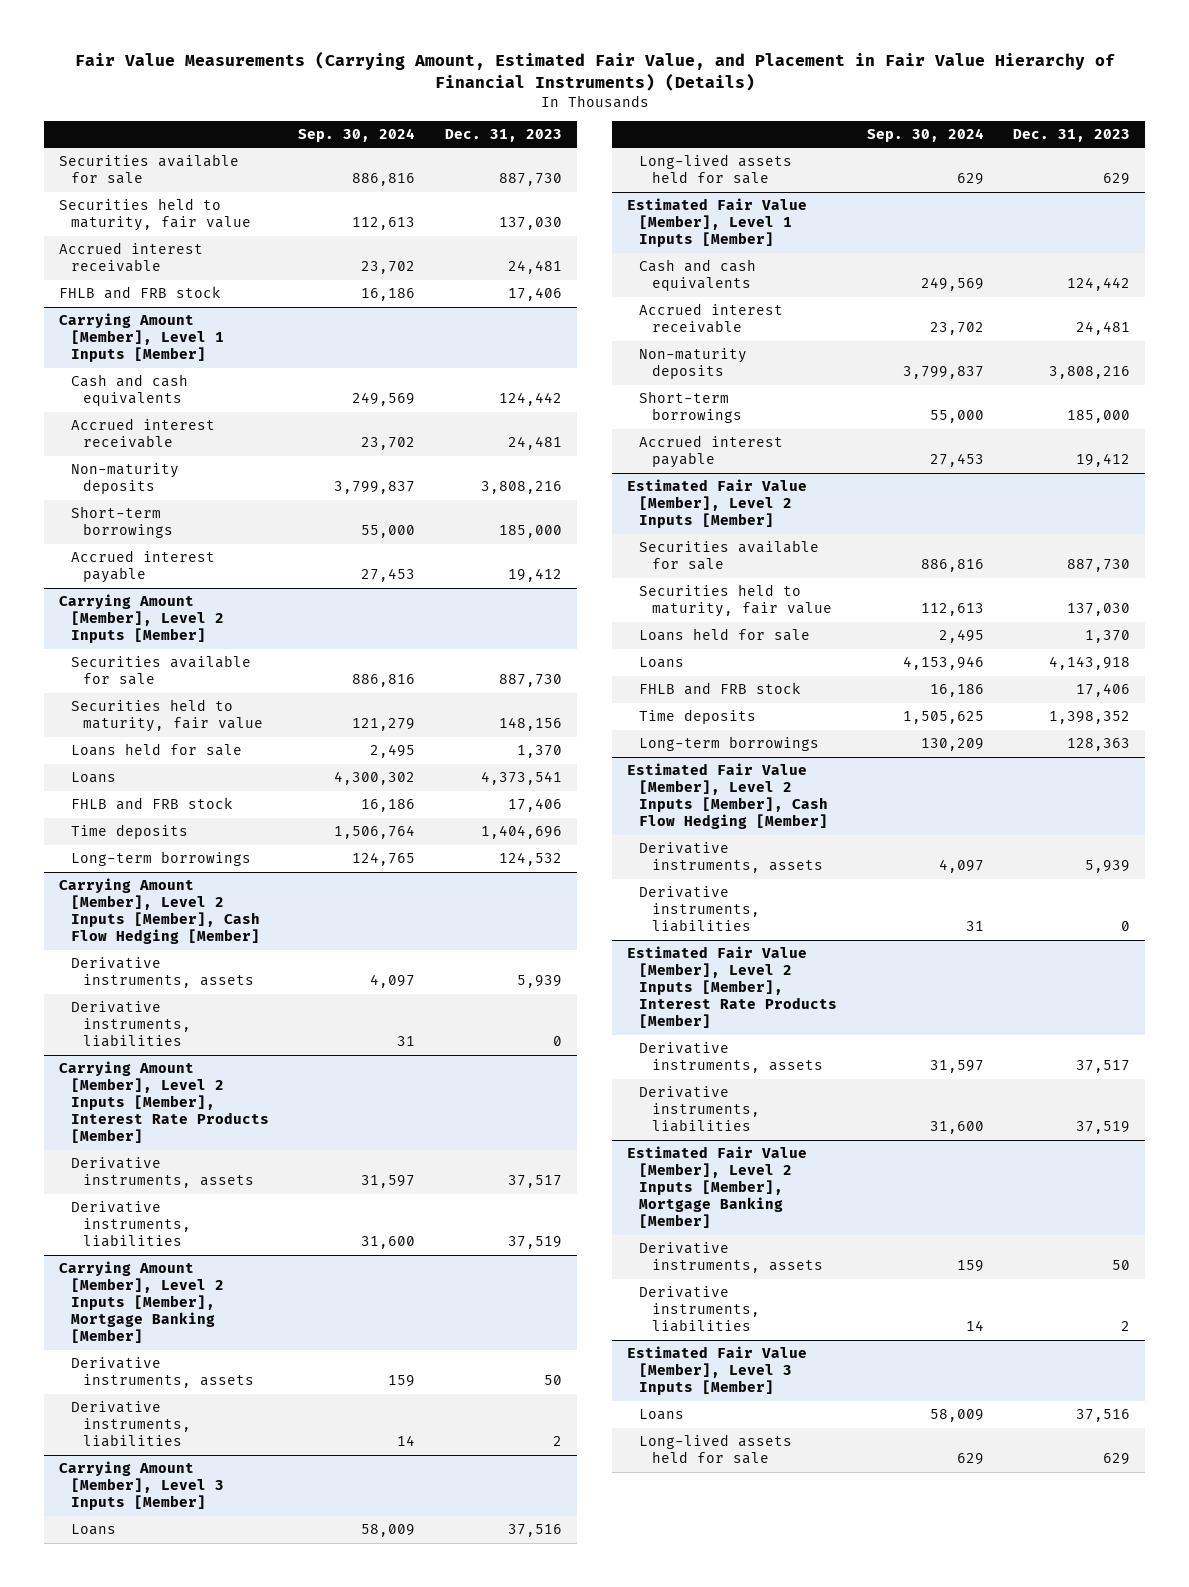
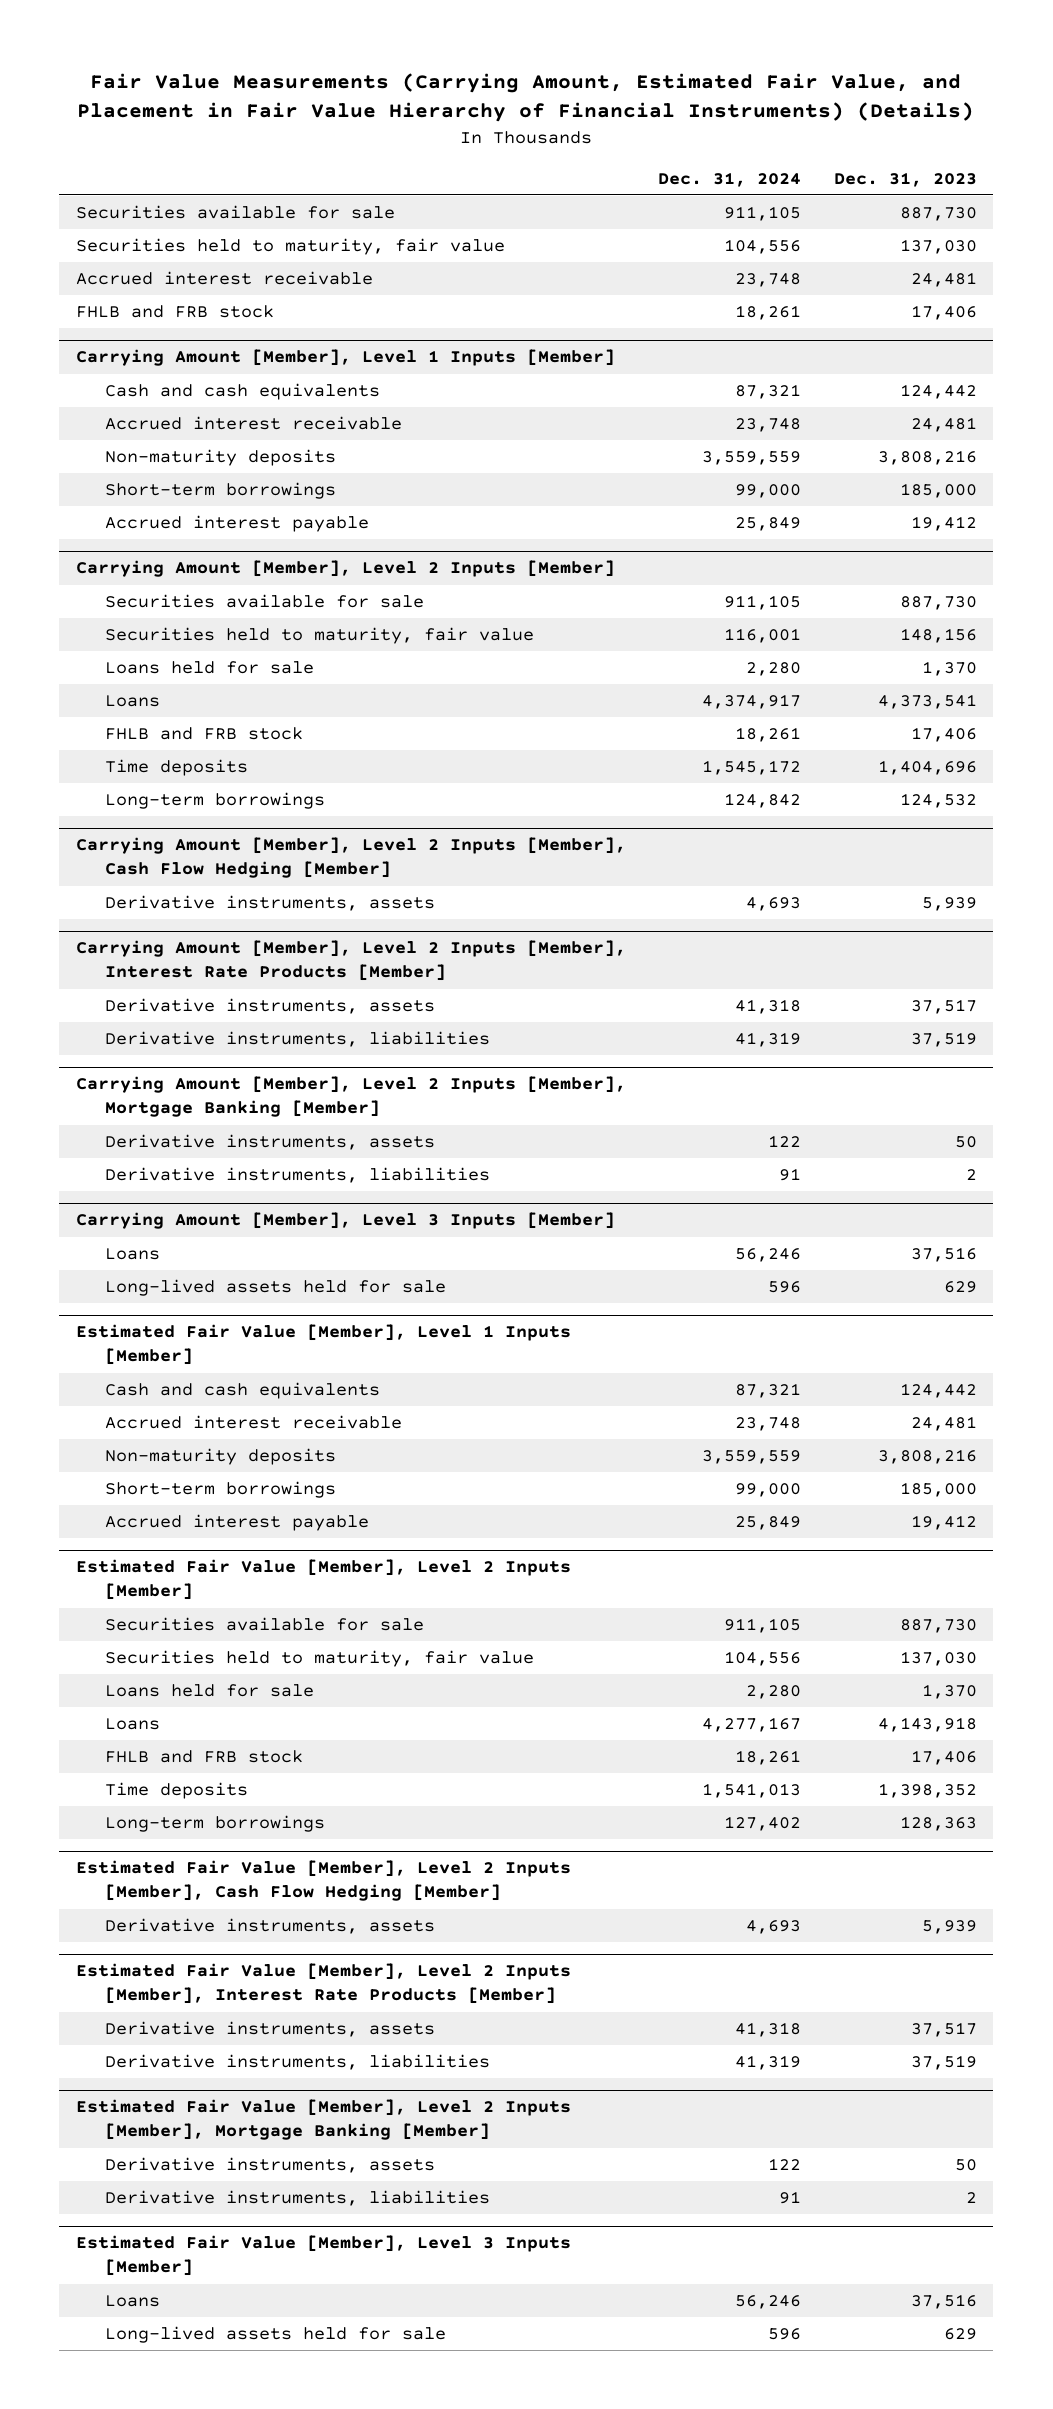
[298,128,416,143] Sep. 30, 2024 -> none
none -> [658,171,802,187] Dec. 31, 2024
[70,1001,192,1048] Derivative instruments, liabilities -> none
[639,886,760,933] Derivative instruments, liabilities -> none

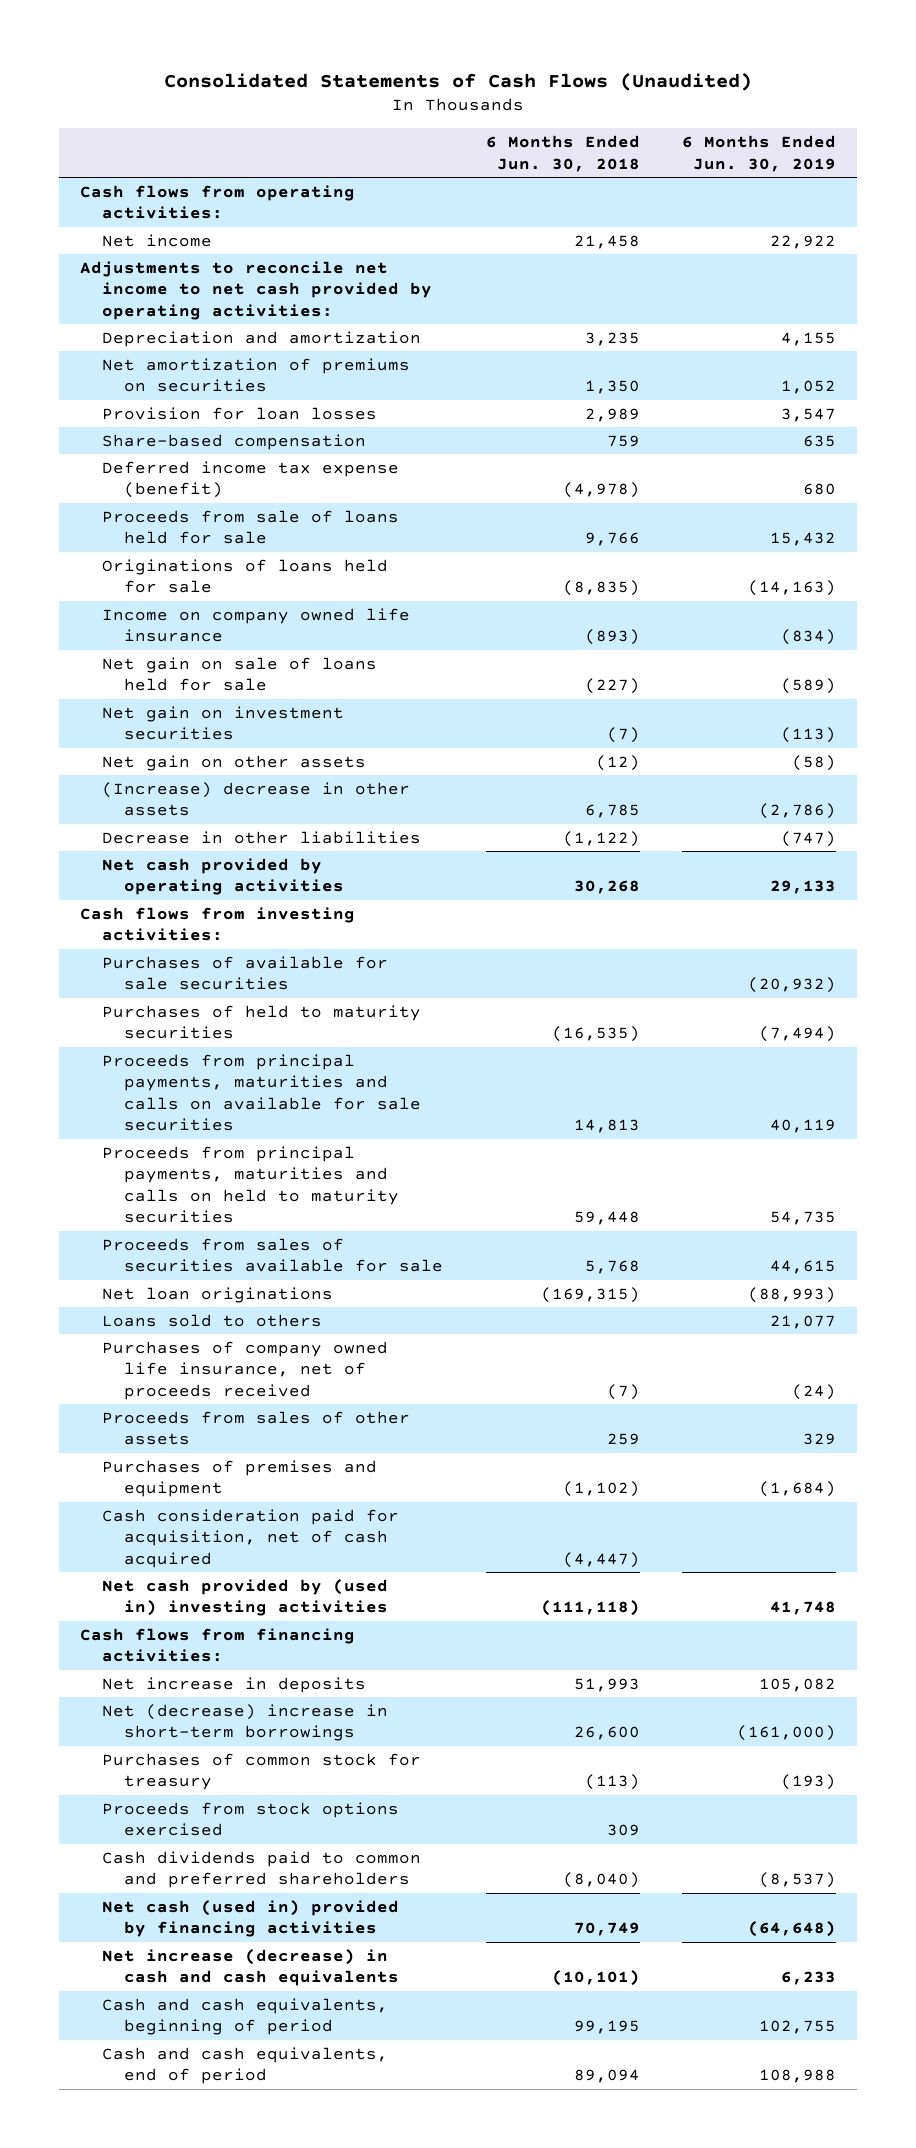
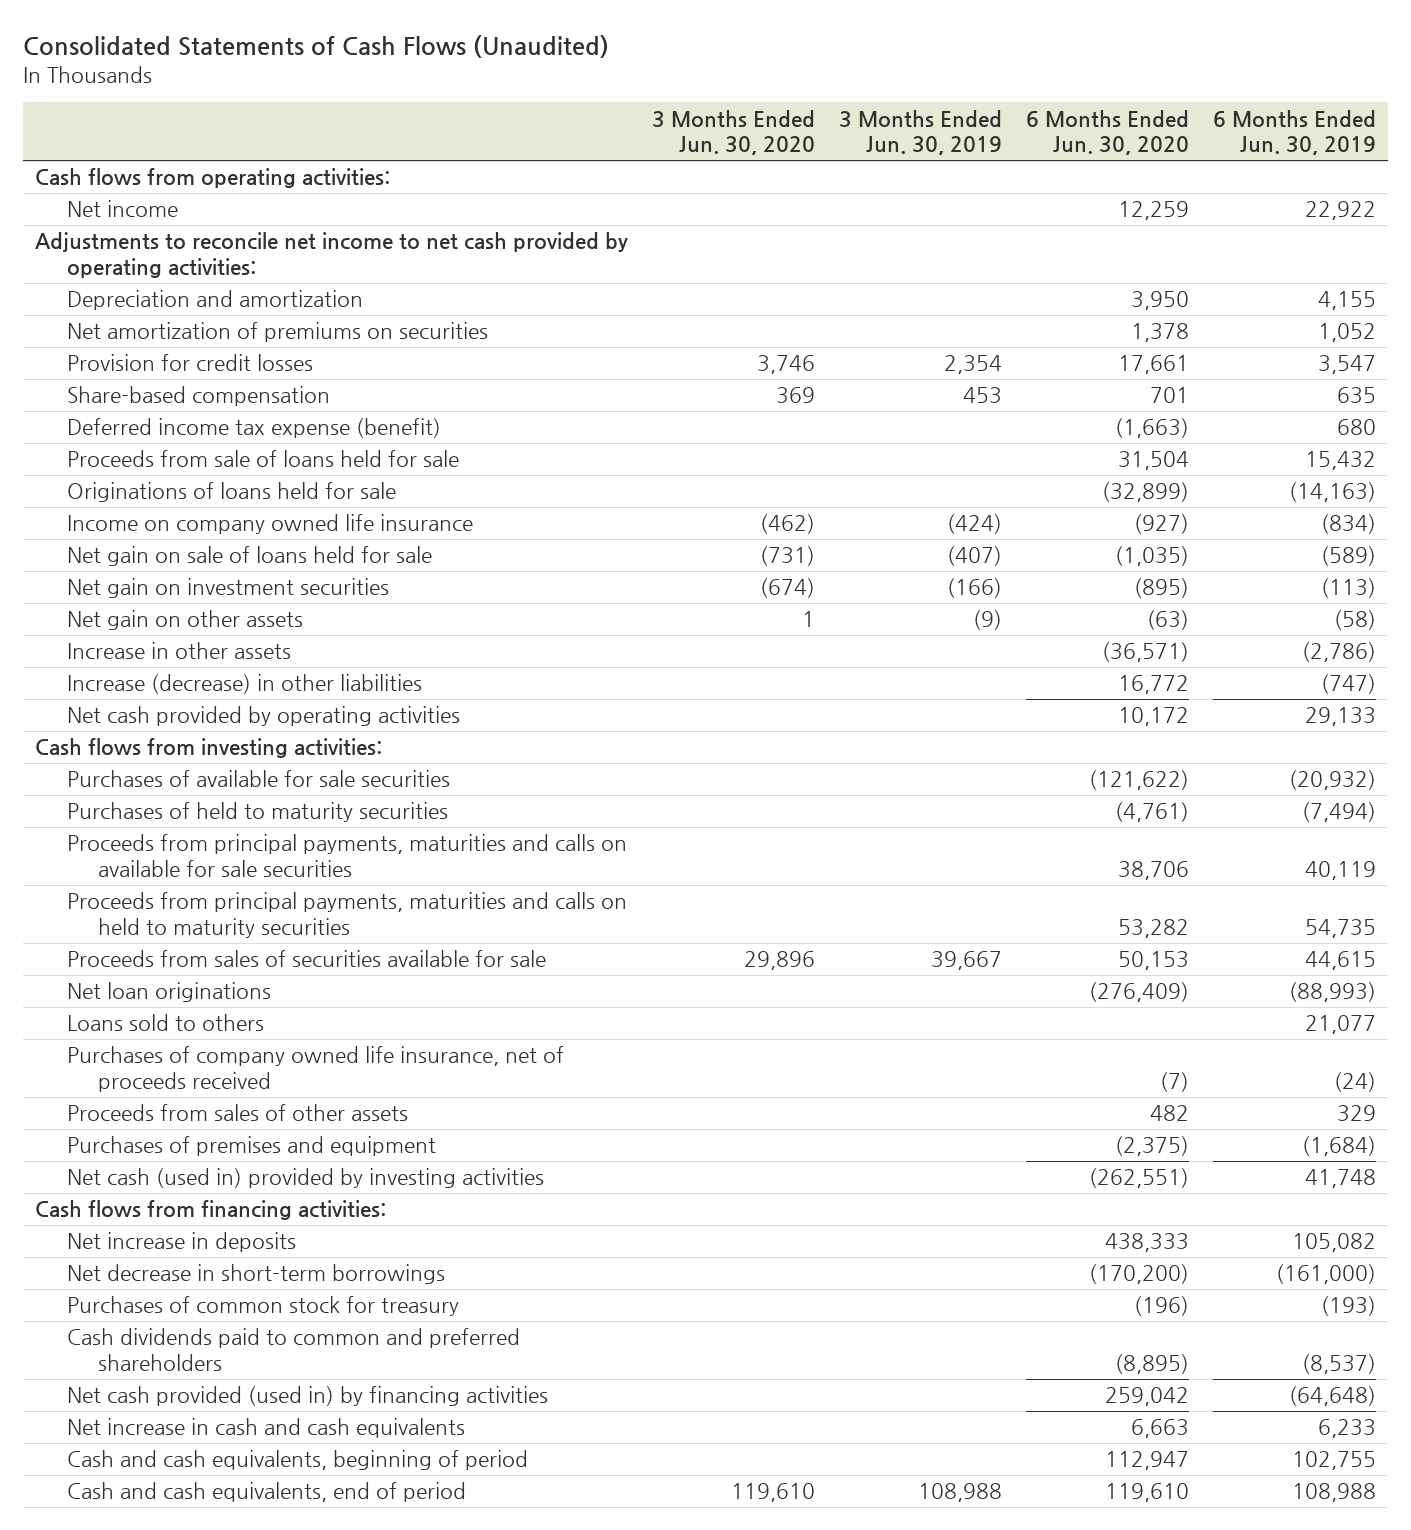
[485,135,640,172] 6 Months Ended Jun. 30, 2018 -> none
none -> [652,109,816,156] 3 Months Ended Jun. 30, 2020
none -> [839,109,1003,156] 3 Months Ended Jun. 30, 2019
none -> [1026,109,1190,156] 6 Months Ended Jun. 30, 2020
[102,406,378,420] Provision for loan losses -> [66,354,313,372] Provision for credit losses
[102,781,411,817] (Increase) decrease in other assets -> [66,642,291,660] Increase in other assets
[102,830,422,844] Decrease in other liabilities -> [66,674,422,695] Increase (decrease) in other liabilities
[102,1508,400,1568] Cash consideration paid for acquisition, net of cash acquired -> none
[102,1578,389,1617] Net cash provided by (used in) investing activities -> [66,1168,544,1189] Net cash (used in) provided by investing activities
[102,1703,389,1742] Net (decrease) increase in short-term borrowings -> [66,1264,445,1285] Net decrease in short-term borrowings
[102,1801,400,1837] Proceeds from stock options exercised -> none
[102,1899,400,1938] Net cash (used in) provided by financing activities -> [66,1386,548,1407] Net cash provided (used in) by financing activities
[102,1948,400,1987] Net increase (decrease) in cash and cash equivalents -> [66,1418,465,1439] Net increase in cash and cash equivalents

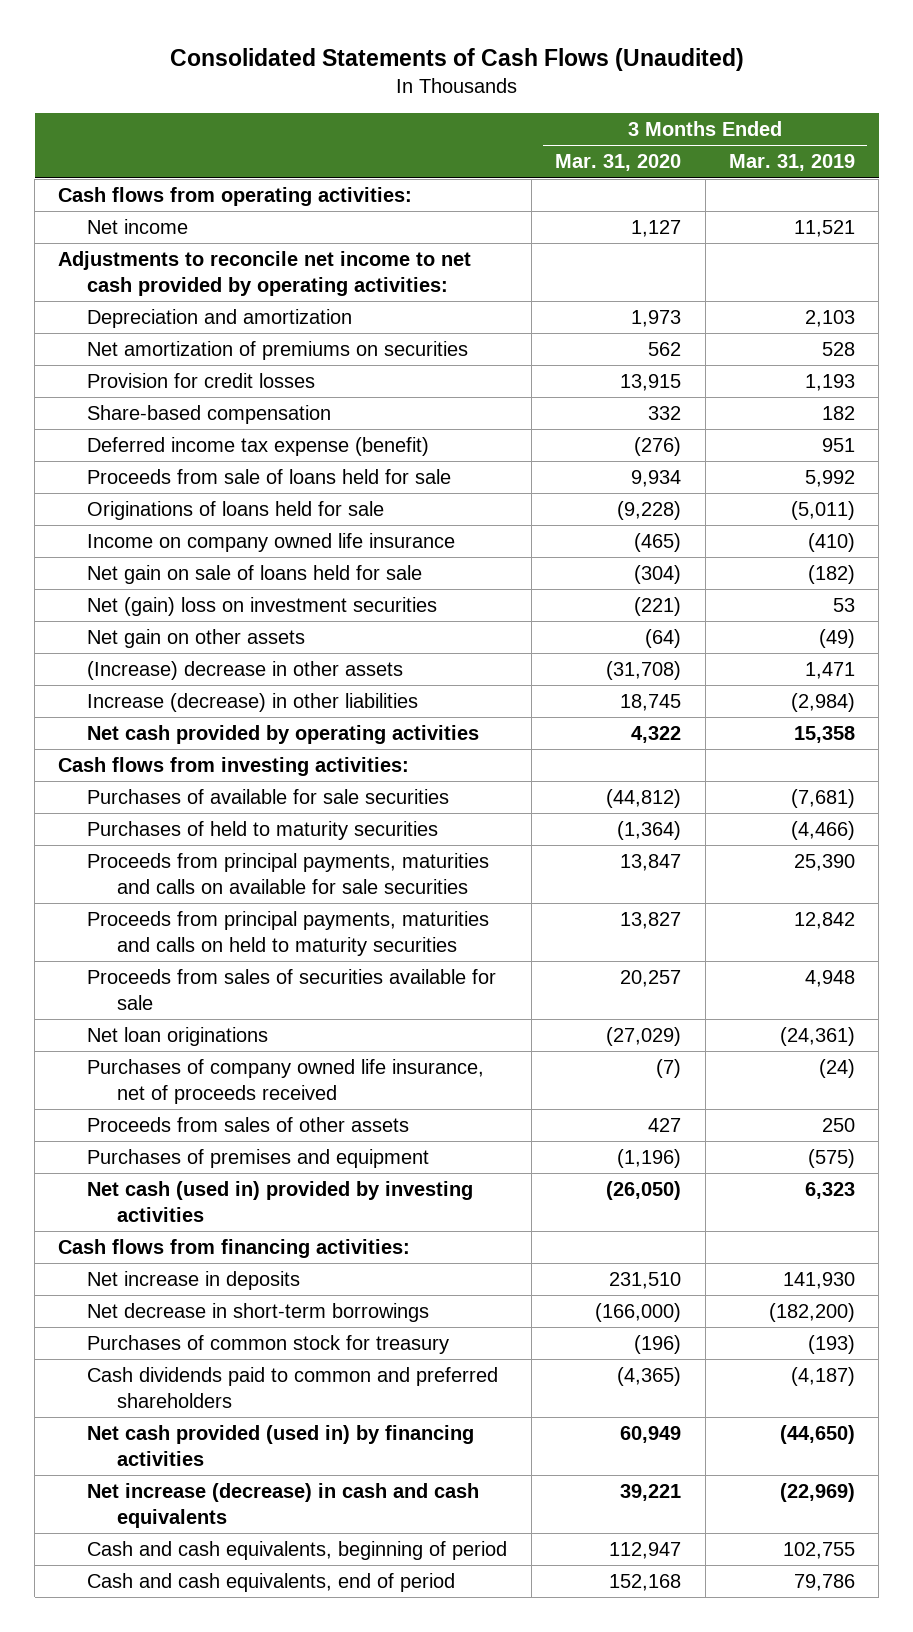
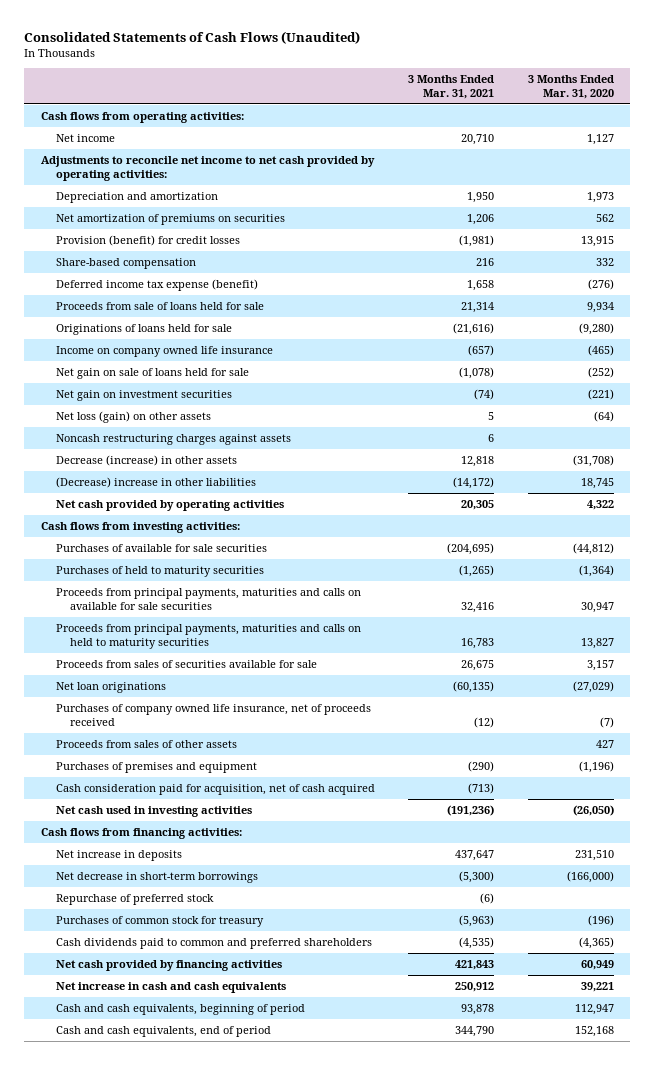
[728,154,855,172] Mar. 31, 2019 -> none
none -> [408,75,495,99] 3 Months Ended Mar. 31, 2021
[87,373,316,389] Provision for credit losses -> [55,235,240,247] Provision (benefit) for credit losses
[617,501,682,521] (9,228) -> [578,323,614,336] (9,280)
[634,565,682,585] (304) -> [587,367,614,379] (252)
[87,597,438,617] Net (gain) loss on investment securities -> [55,390,232,402] Net gain on investment securities
[87,629,306,649] Net gain on other assets -> [55,411,211,424] Net loss (gain) on other assets
none -> [55,434,291,446] Noncash restructuring charges against assets
[87,661,404,681] (Increase) decrease in other assets -> [55,455,237,467] Decrease (increase) in other assets
[87,693,419,713] Increase (decrease) in other liabilities -> [55,477,256,489] (Decrease) increase in other liabilities
[620,854,682,872] 13,847 -> [580,601,614,613] 30,947
[620,970,682,988] 20,257 -> [586,660,614,672] 3,157
none -> [55,784,375,796] Cash consideration paid for acquisition, net of cash acquired
[87,1181,474,1223] Net cash (used in) provided by investing activities -> [55,806,252,818] Net cash used in investing activities
none -> [55,894,214,906] Repurchase of preferred stock
[87,1425,475,1467] Net cash provided (used in) by financing activities -> [55,960,282,972] Net cash provided by financing activities
[87,1483,480,1529] Net increase (decrease) in cash and cash equivalents -> [55,982,286,994] Net increase in cash and cash equivalents

